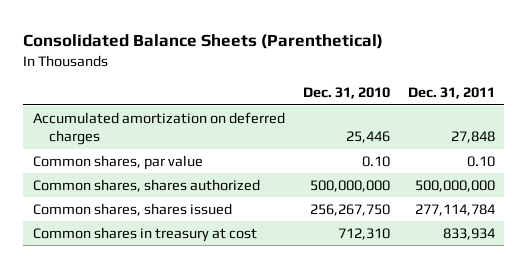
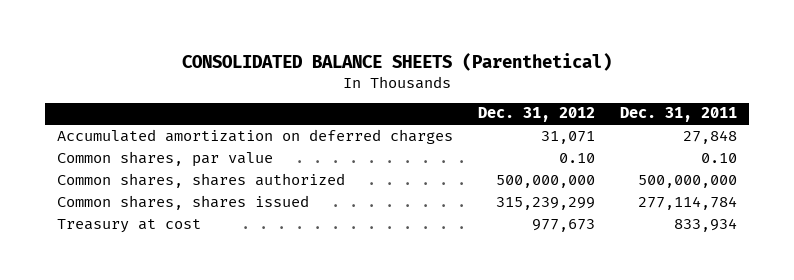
[23,33,384,49] Consolidated Balance Sheets (Parenthetical) -> [182,52,613,71] CONSOLIDATED BALANCE SHEETS (Parenthetical)
[302,87,390,100] Dec. 31, 2010 -> none
none -> [478,107,596,123] Dec. 31, 2012
[32,226,257,242] Common shares in treasury at cost -> [57,218,202,233] Treasury at cost

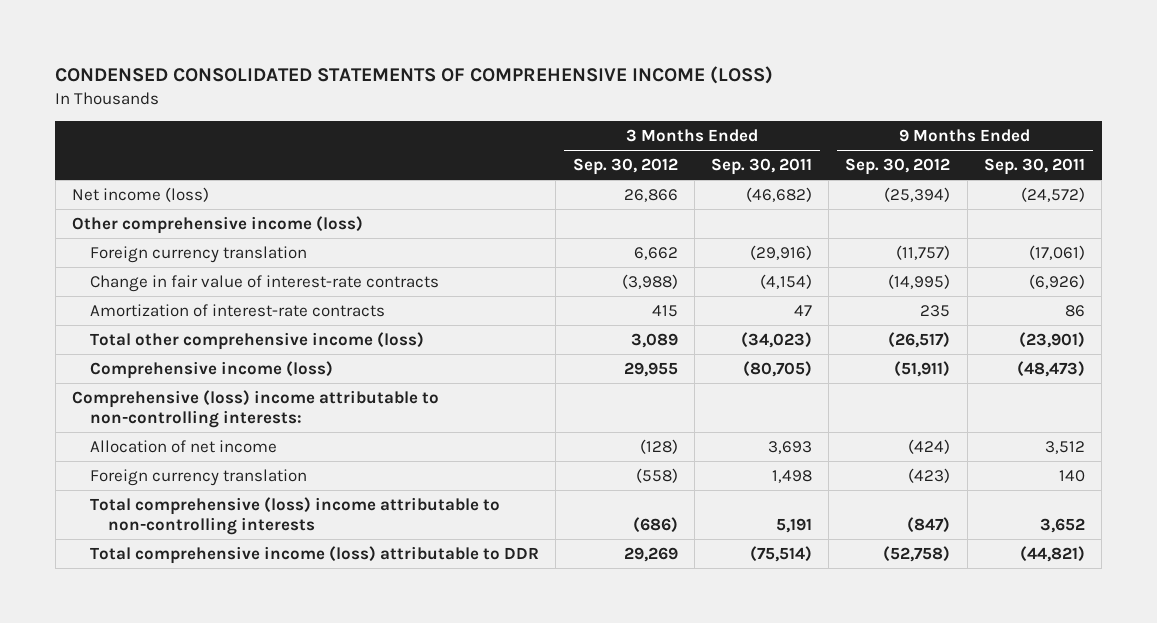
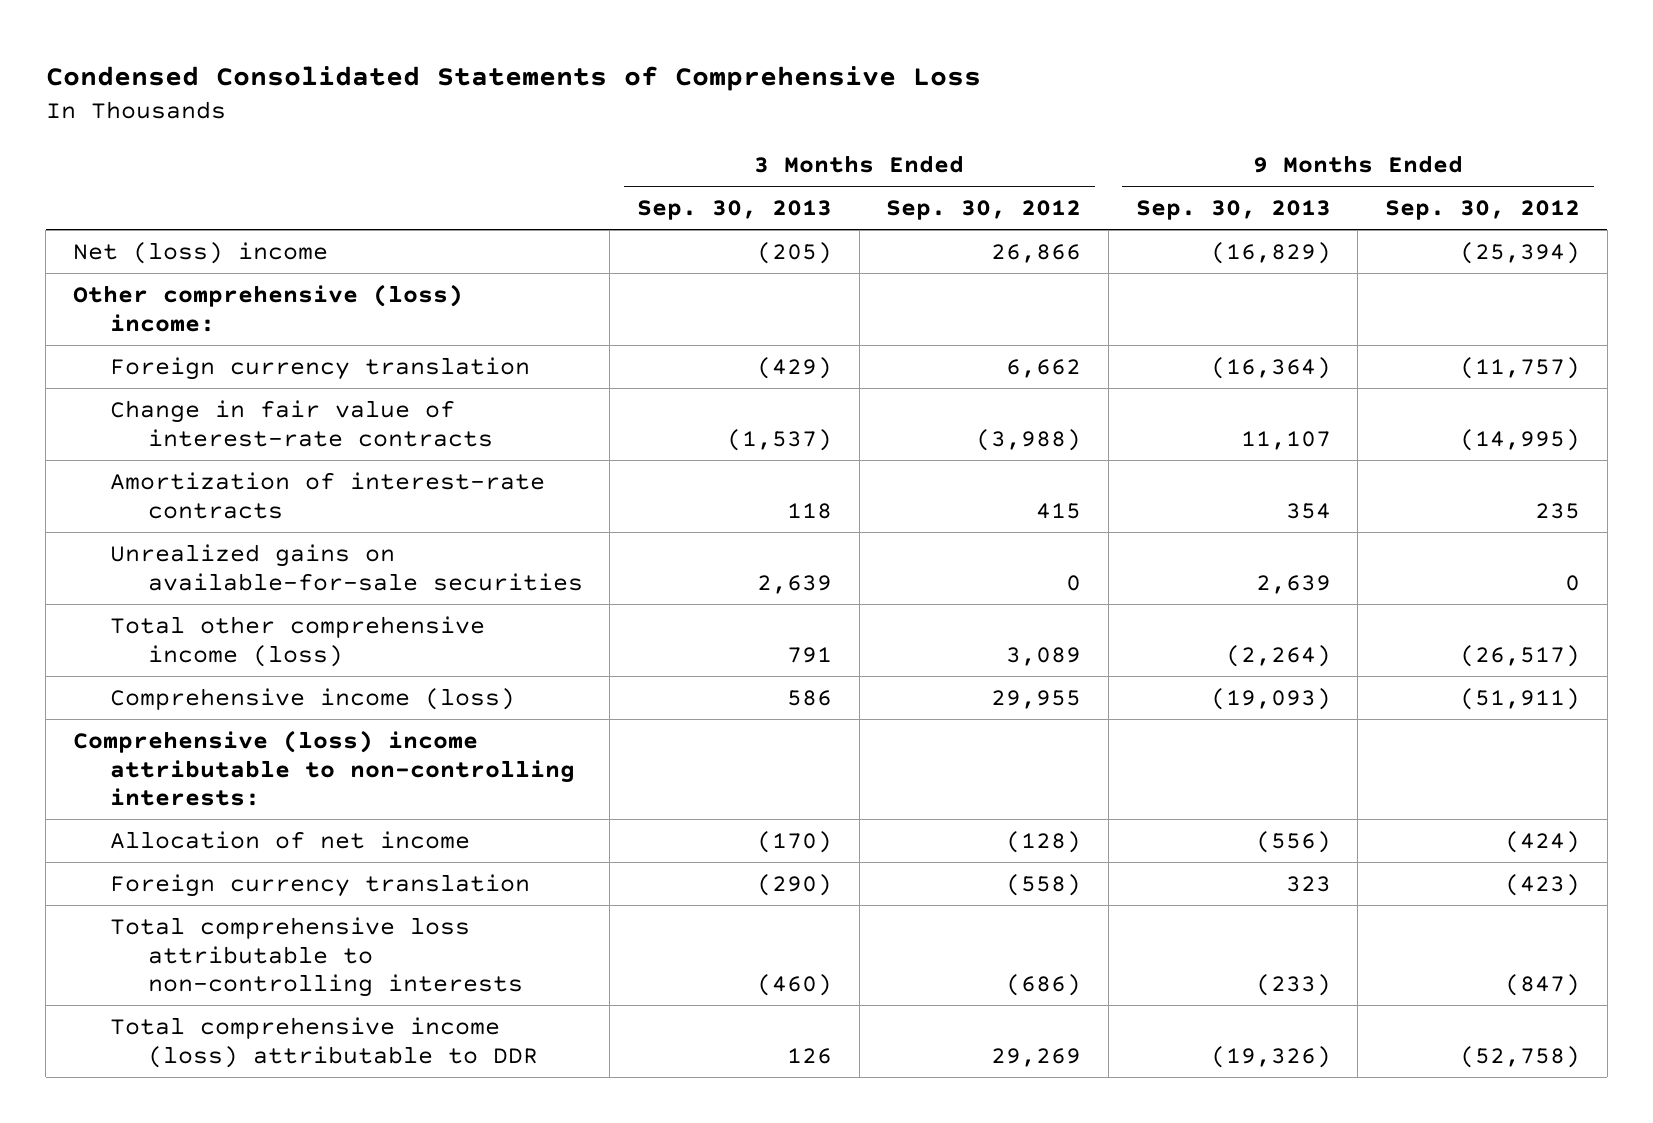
[55,66,774,85] CONDENSED CONSOLIDATED STATEMENTS OF COMPREHENSIVE INCOME (LOSS) -> [45,65,981,91] Condensed Consolidated Statements of Comprehensive Loss
[710,158,812,176] Sep. 30, 2011 -> none
[983,158,1085,176] Sep. 30, 2011 -> none
none -> [637,199,833,220] Sep. 30, 2013
none -> [1135,199,1331,220] Sep. 30, 2013
[71,186,209,202] Net income (loss) -> [73,241,329,264] Net (loss) income
[71,215,363,234] Other comprehensive income (loss) -> [73,283,464,332] Other comprehensive (loss) income:
none -> [110,543,583,591] Unrealized gains on available-for-sale securities
[90,496,501,535] Total comprehensive (loss) income attributable to non-controlling interests -> [110,916,523,998] Total comprehensive loss attributable to non-controlling interests

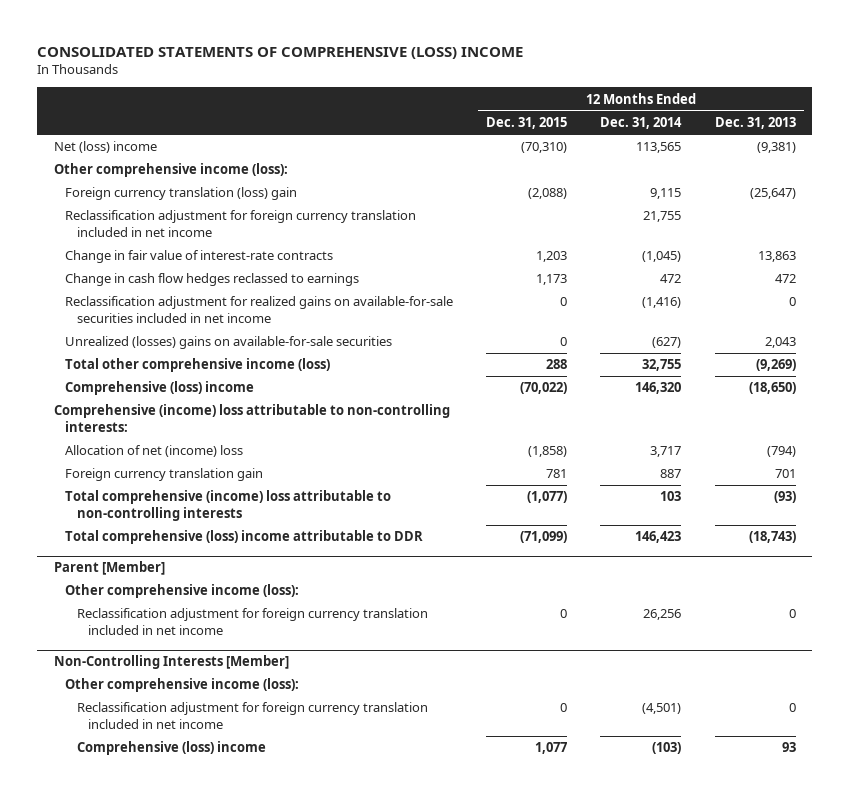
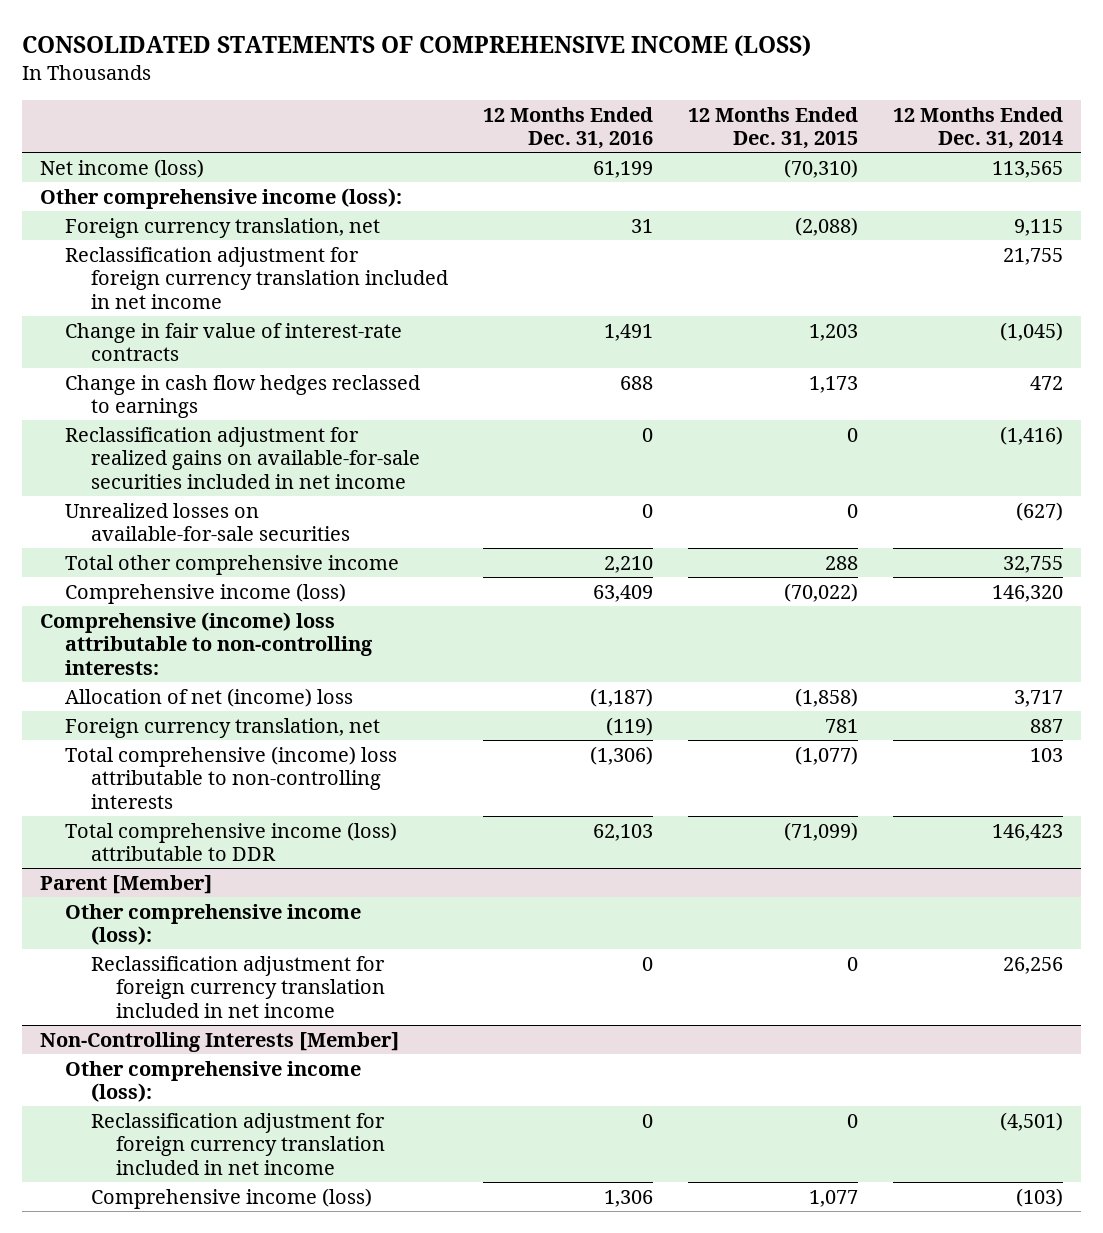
[37,47,524,60] CONSOLIDATED STATEMENTS OF COMPREHENSIVE (LOSS) INCOME -> [22,35,812,58] CONSOLIDATED STATEMENTS OF COMPREHENSIVE INCOME (LOSS)
[714,117,796,130] Dec. 31, 2013 -> none
none -> [482,106,653,150] 12 Months Ended Dec. 31, 2016
[53,141,157,154] Net (loss) income -> [39,158,204,178] Net income (loss)
[65,187,298,201] Foreign currency translation (loss) gain -> [65,217,381,238] Foreign currency translation, net
[65,336,393,350] Unrealized (losses) gains on available-for-sale securities -> [65,502,350,542] Unrealized losses on available-for-sale securities
[65,358,331,373] Total other comprehensive income (loss) -> [65,554,400,575] Total other comprehensive income
[65,381,255,396] Comprehensive (loss) income -> [65,582,347,604] Comprehensive income (loss)
[65,468,264,482] Foreign currency translation gain -> [65,717,381,738] Foreign currency translation, net
[65,530,424,545] Total comprehensive (loss) income attributable to DDR -> [65,821,398,862] Total comprehensive income (loss) attributable to DDR
[76,741,266,756] Comprehensive (loss) income -> [90,1187,372,1209] Comprehensive income (loss)

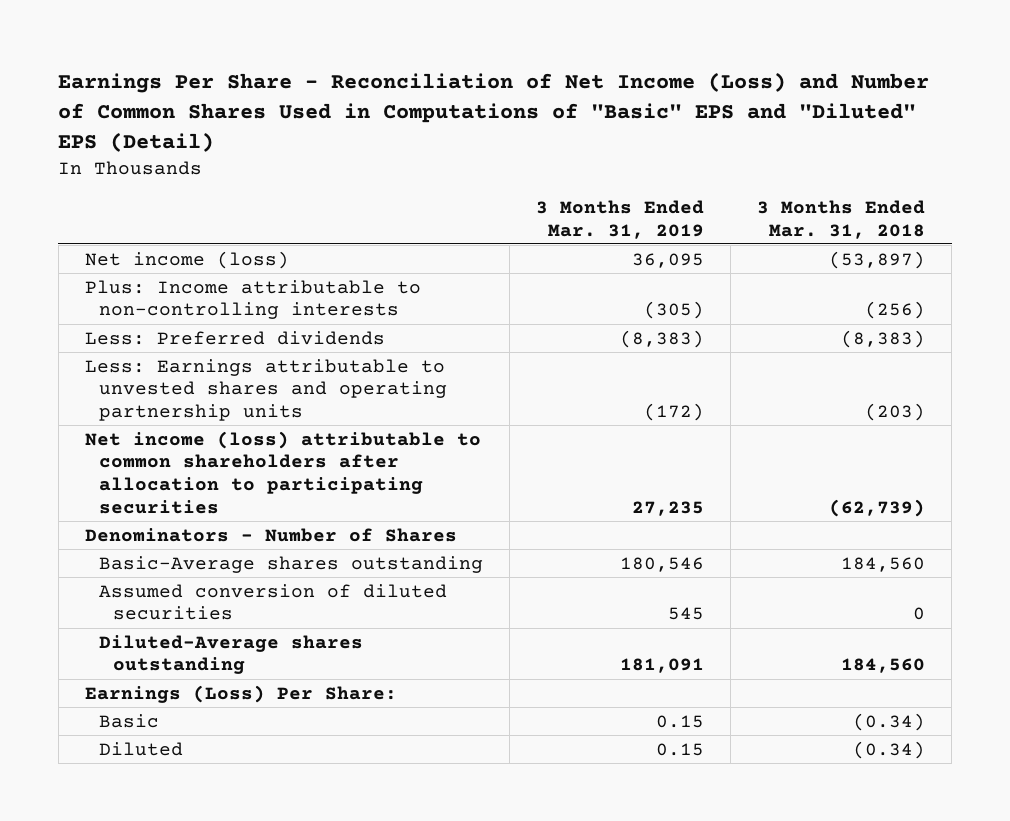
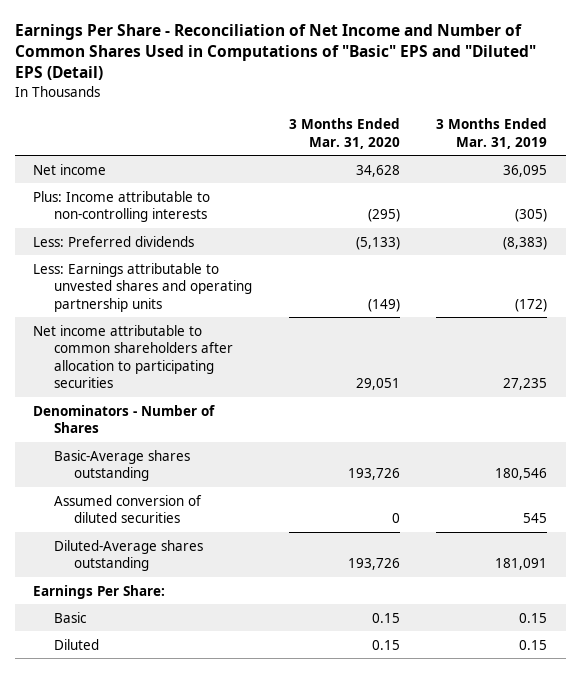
[58,72,930,153] Earnings Per Share - Reconciliation of Net Income (Loss) and Number of Common Shares Used in Computations of "Basic" EPS and "Diluted" EPS (Detail) -> [14,24,536,81] Earnings Per Share - Reconciliation of Net Income and Number of Common Shares Used in Computations of "Basic" EPS and "Diluted" EPS (Detail)
[757,199,926,239] 3 Months Ended Mar. 31, 2018 -> none
none -> [288,118,400,149] 3 Months Ended Mar. 31, 2020
[84,250,289,269] Net income (loss) -> [33,163,107,175] Net income
[84,430,481,514] Net income (loss) attributable to common shareholders after allocation to participating securities -> [33,324,233,389] Net income attributable to common shareholders after allocation to participating securities
[84,684,397,703] Earnings (Loss) Per Share: -> [33,584,166,599] Earnings Per Share:

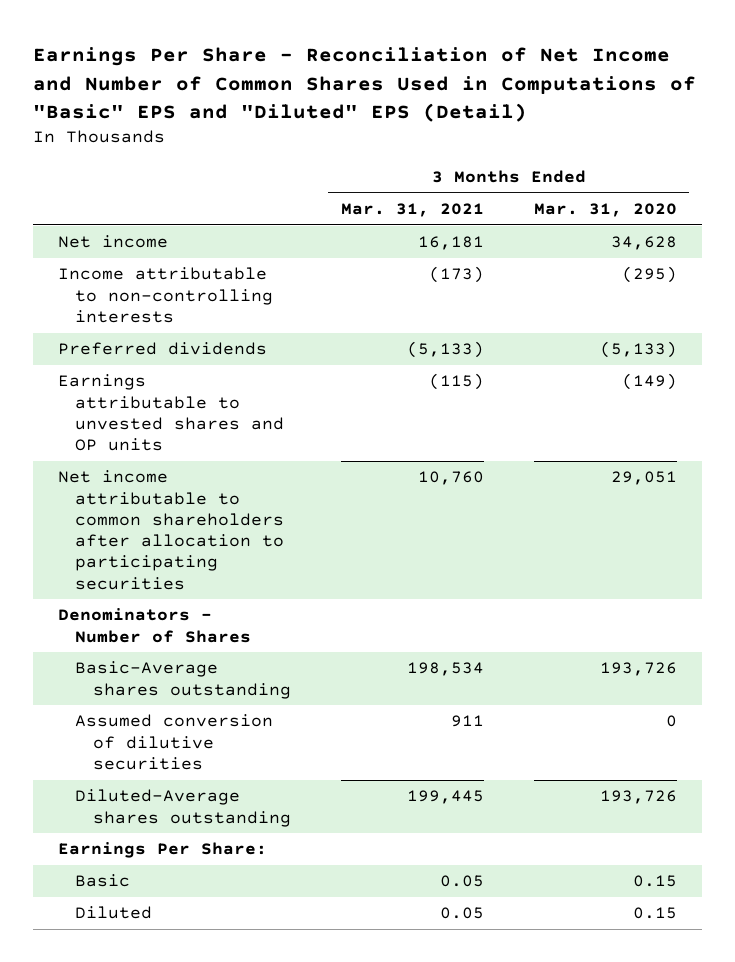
[436,118,548,149] 3 Months Ended Mar. 31, 2019 -> none
none -> [340,202,484,217] Mar. 31, 2021
[33,190,211,223] Plus: Income attributable to non-controlling interests -> [58,267,274,323] Income attributable to non-controlling interests
[33,235,195,247] Less: Preferred dividends -> [58,342,268,356] Preferred dividends
[33,262,252,312] Less: Earnings attributable to unvested shares and operating partnership units -> [58,374,285,452] Earnings attributable to unvested shares and OP units
[53,494,202,524] Assumed conversion of diluted securities -> [75,714,274,770] Assumed conversion of dilutive securities

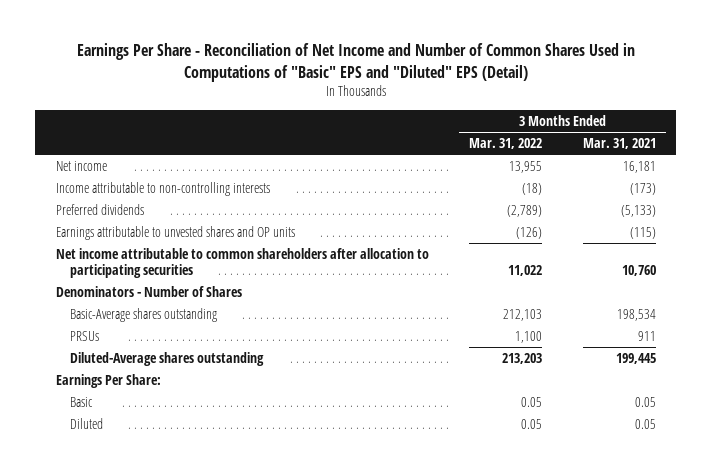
[533,202,677,217] Mar. 31, 2020 -> none
none -> [469,138,543,150] Mar. 31, 2022
[75,714,274,770] Assumed conversion of dilutive securities -> [69,330,99,341] PRSUs

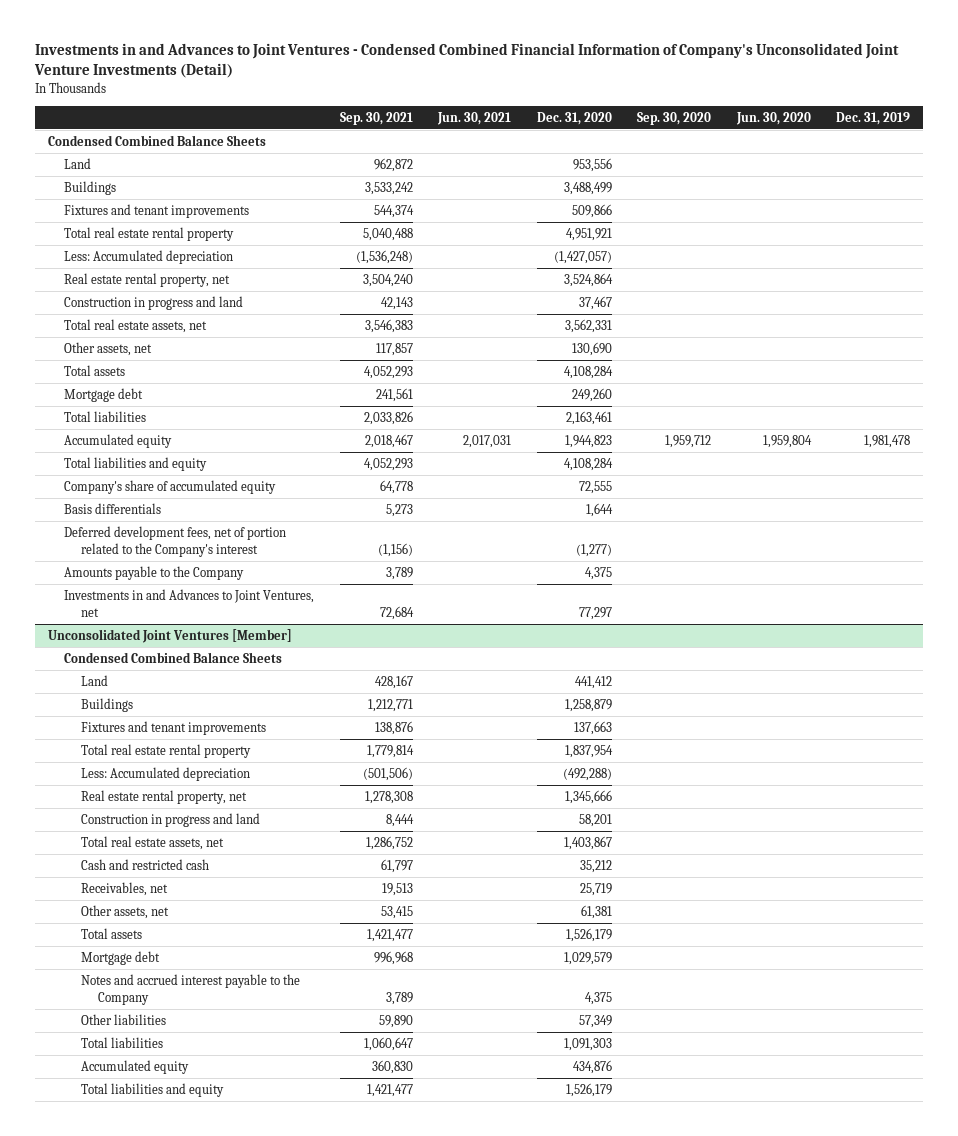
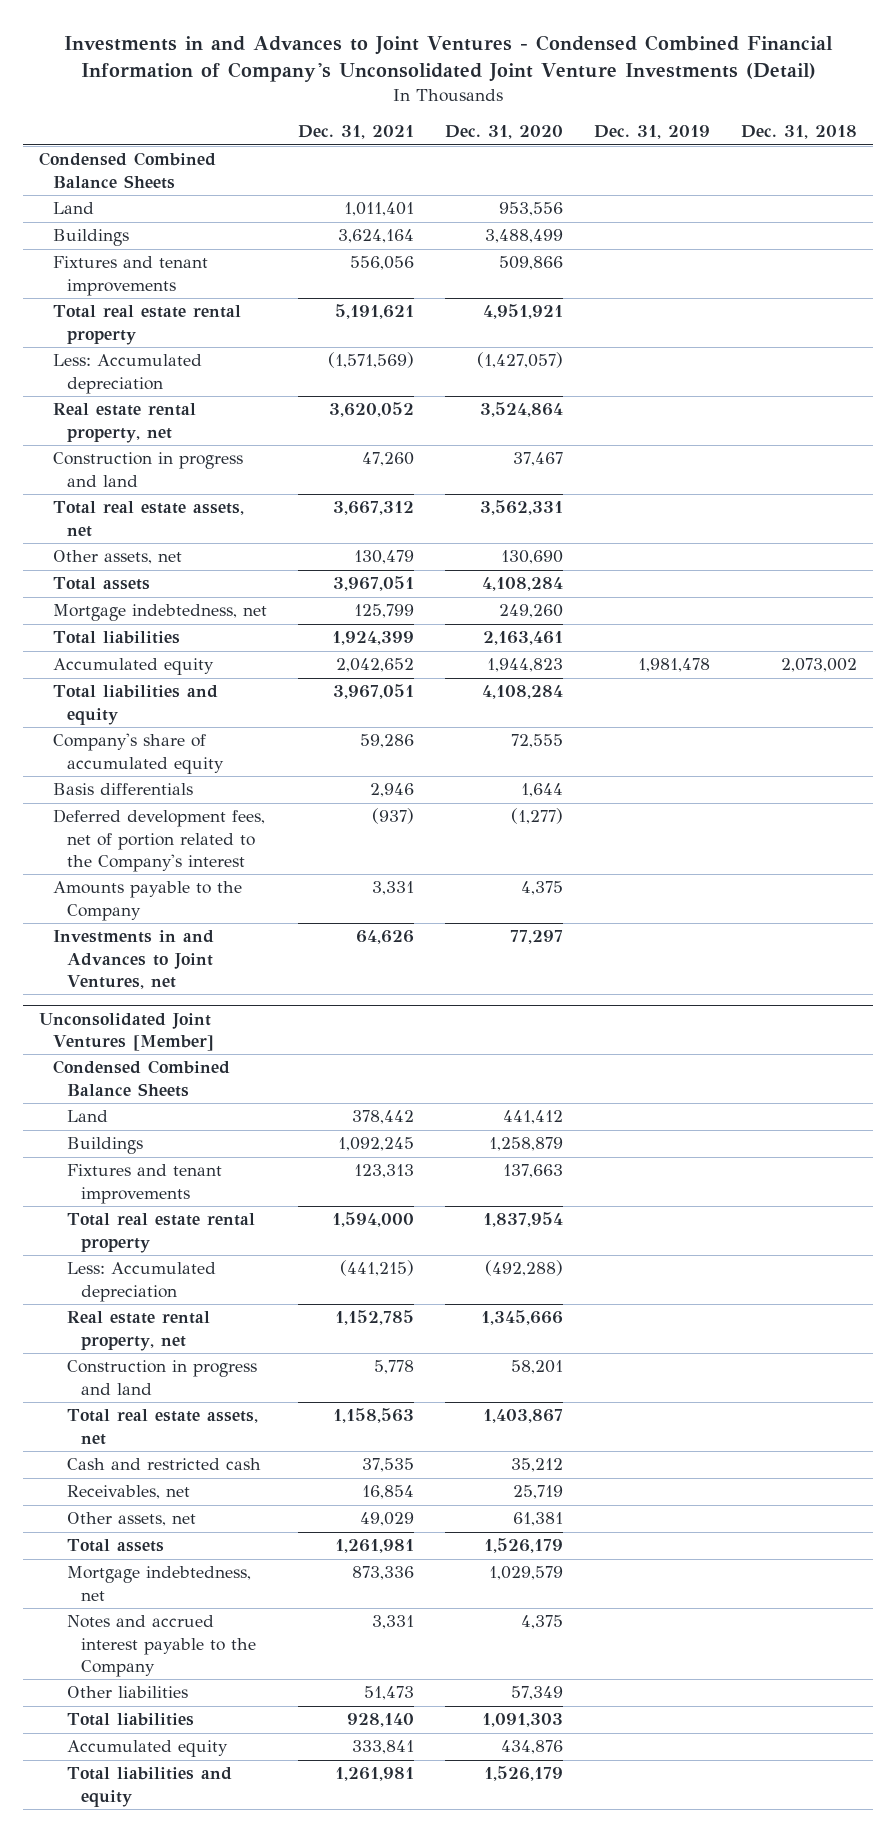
[339,111,413,125] Sep. 30, 2021 -> none
[437,111,512,125] Jun. 30, 2021 -> none
[637,111,712,125] Sep. 30, 2020 -> none
[735,111,811,125] Jun. 30, 2020 -> none
none -> [297,125,414,140] Dec. 31, 2021
none -> [741,125,858,140] Dec. 31, 2018
[64,388,144,403] Mortgage debt -> [52,604,267,622] Mortgage indebtedness, net
[81,951,161,966] Mortgage debt -> [67,1566,252,1601] Mortgage indebtedness, net

